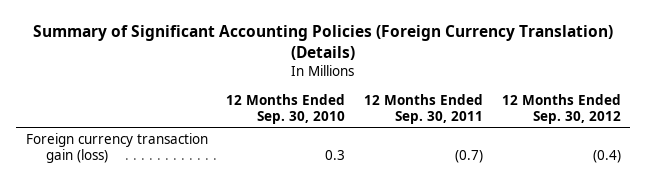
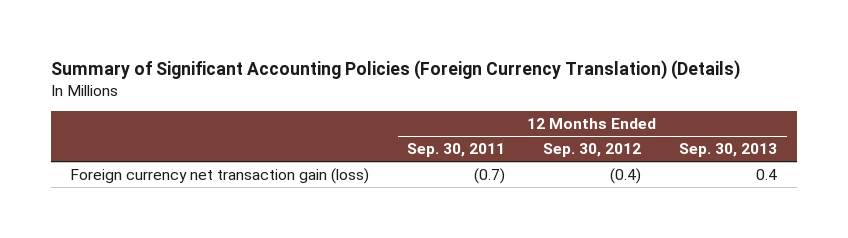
[226,93,346,125] 12 Months Ended Sep. 30, 2010 -> none
none -> [679,143,778,158] Sep. 30, 2013
[25,132,208,164] Foreign currency transaction gain (loss) -> [70,167,370,184] Foreign currency net transaction gain (loss)

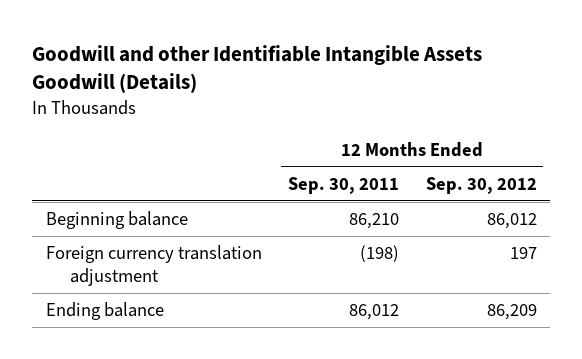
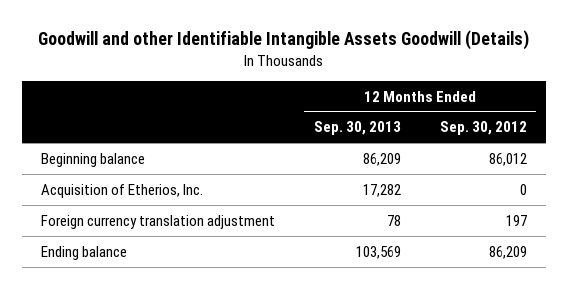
[288,176,400,194] Sep. 30, 2011 -> none
none -> [314,121,402,136] Sep. 30, 2013
none -> [41,183,204,198] Acquisition of Etherios, Inc.

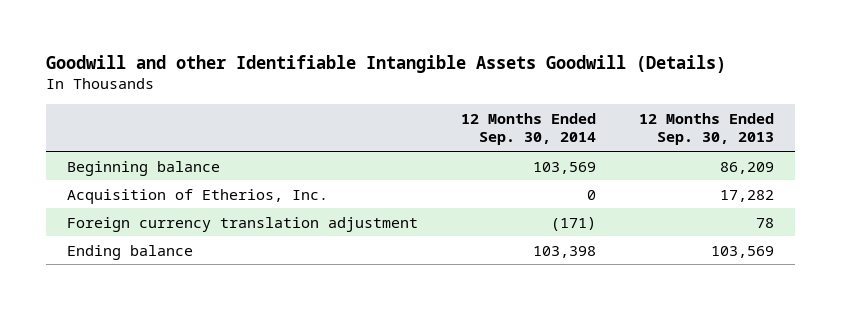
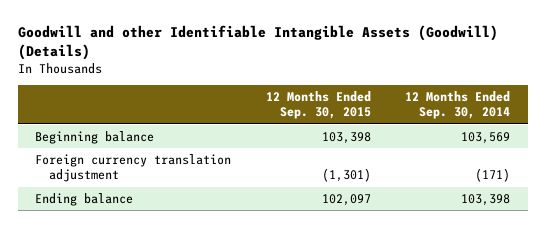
[46,55,727,74] Goodwill and other Identifiable Intangible Assets Goodwill (Details) -> [18,25,499,61] Goodwill and other Identifiable Intangible Assets (Goodwill) (Details)
[638,112,774,146] 12 Months Ended Sep. 30, 2013 -> none
none -> [265,90,371,120] 12 Months Ended Sep. 30, 2015
[67,188,329,204] Acquisition of Etherios, Inc. -> none

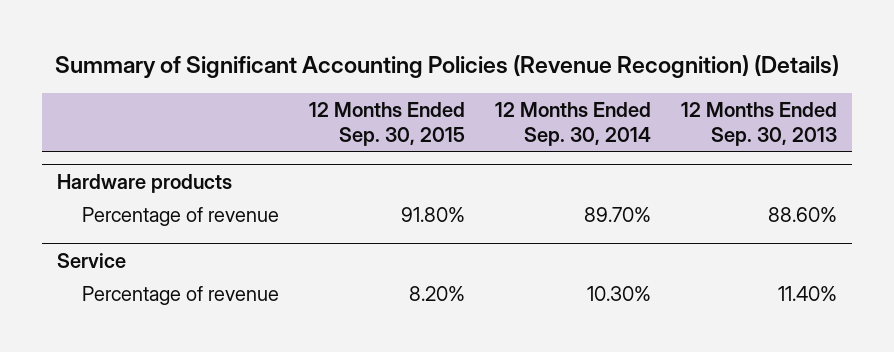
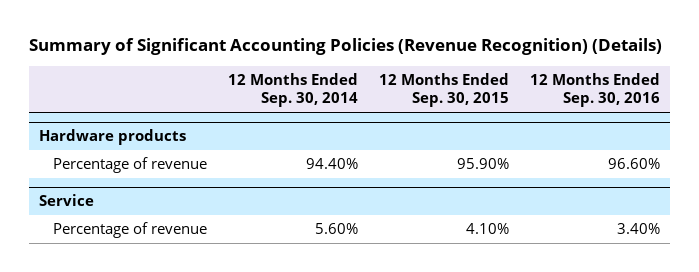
[680,101,837,147] 12 Months Ended Sep. 30, 2013 -> none
none -> [529,73,660,108] 12 Months Ended Sep. 30, 2016
[400,206,465,222] 91.80% -> [456,158,509,170] 95.90%
[583,206,651,222] 89.70% -> [306,158,359,170] 94.40%
[408,285,465,301] 8.20% -> [465,223,509,235] 4.10%
[586,285,651,301] 10.30% -> [315,223,359,235] 5.60%

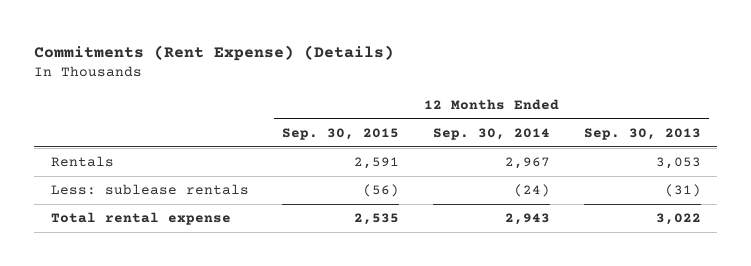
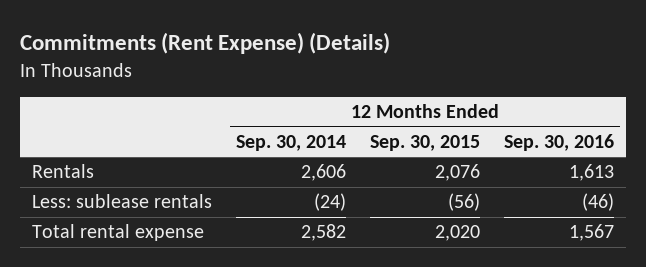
[583,127,701,140] Sep. 30, 2013 -> none
none -> [504,133,615,151] Sep. 30, 2016
[354,157,400,170] 2,591 -> [434,164,480,182] 2,076
[505,157,551,170] 2,967 -> [300,164,346,182] 2,606
[354,213,400,226] 2,535 -> [434,225,480,242] 2,020
[505,213,551,226] 2,943 -> [300,224,346,242] 2,582

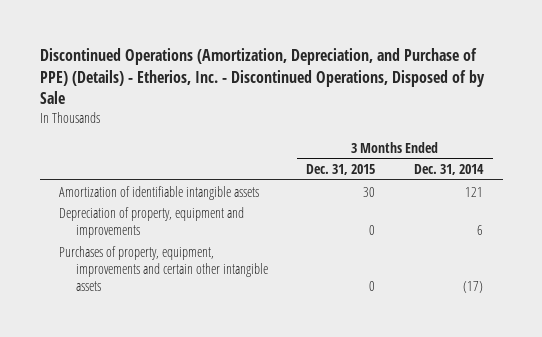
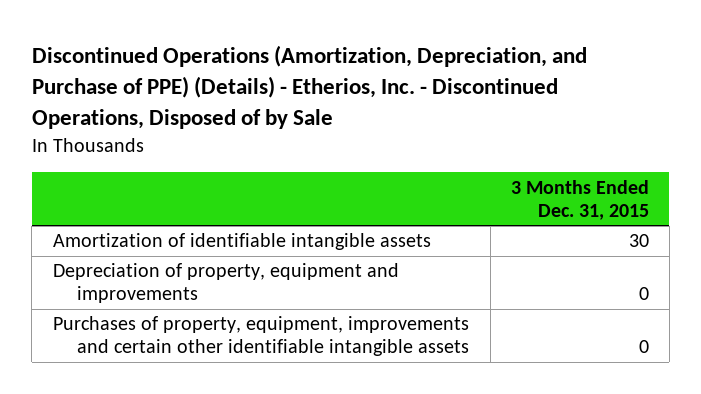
[414,163,485,175] Dec. 31, 2014 -> none
[59,245,268,292] Purchases of property, equipment, improvements and certain other intangible assets -> [52,316,470,357] Purchases of property, equipment, improvements and certain other identifiable intangible assets

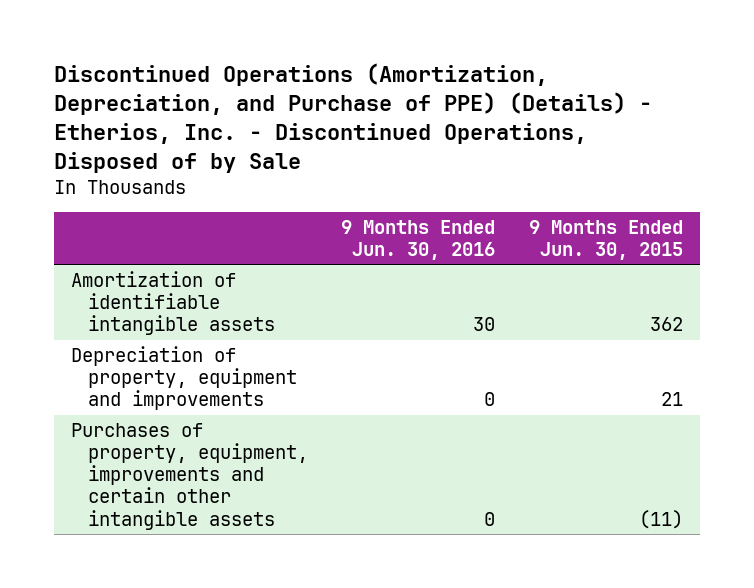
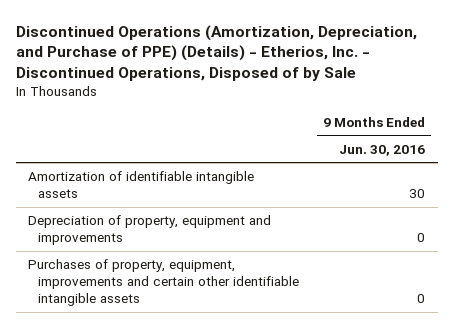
[529,219,684,261] 9 Months Ended Jun. 30, 2015 -> none
[70,422,308,530] Purchases of property, equipment, improvements and certain other intangible assets -> [28,258,300,307] Purchases of property, equipment, improvements and certain other identifiable intangible assets

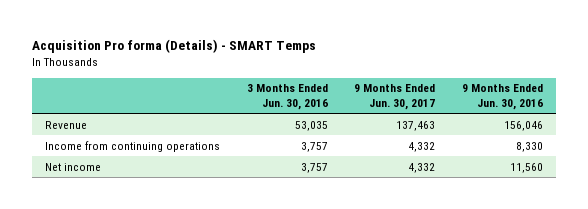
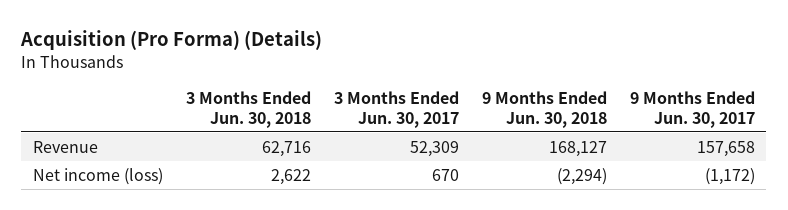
[31,39,316,54] Acquisition Pro forma (Details) - SMART Temps -> [20,30,323,51] Acquisition (Pro Forma) (Details)
[246,84,328,110] 3 Months Ended Jun. 30, 2016 -> none
[461,84,543,110] 9 Months Ended Jun. 30, 2016 -> none
none -> [185,90,311,128] 3 Months Ended Jun. 30, 2018
none -> [333,90,459,128] 3 Months Ended Jun. 30, 2017
none -> [481,90,607,128] 9 Months Ended Jun. 30, 2018
[45,140,221,152] Income from continuing operations -> none
[396,120,436,131] 137,463 -> [696,140,755,157] 157,658
[45,162,102,171] Net income -> [32,167,163,185] Net income (loss)
[408,162,436,173] 4,332 -> [704,167,755,185] (1,172)

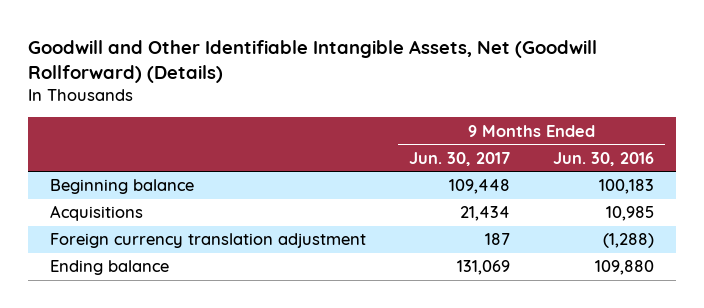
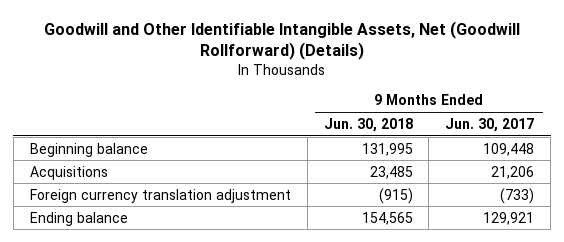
[553,151,655,166] Jun. 30, 2016 -> none
none -> [323,117,413,132] Jun. 30, 2018
[460,206,511,222] 21,434 -> [491,165,535,179] 21,206
[485,233,511,246] 187 -> [500,187,535,204] (733)
[457,260,511,276] 131,069 -> [483,211,535,225] 129,921

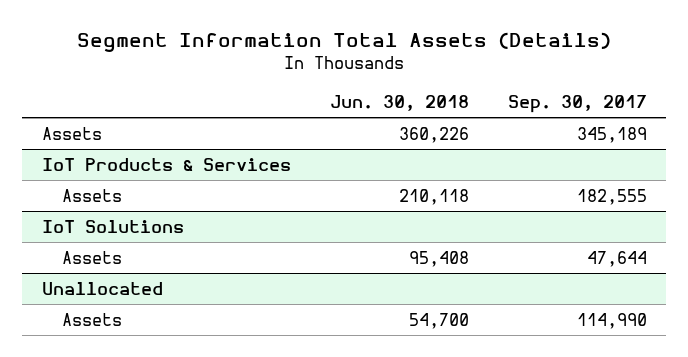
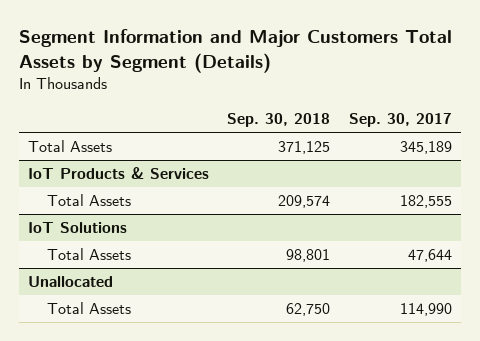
[77,32,612,53] Segment Information Total Assets (Details) -> [18,29,452,73] Segment Information and Major Customers Total Assets by Segment (Details)
[329,94,469,111] Jun. 30, 2018 -> none
none -> [227,113,331,128] Sep. 30, 2018
[41,126,102,140] Assets -> [27,140,112,153] Total Assets
[62,188,123,202] Assets -> [46,194,131,207] Total Assets
[62,250,123,264] Assets -> [46,248,131,261] Total Assets
[62,312,123,326] Assets -> [46,302,131,315] Total Assets

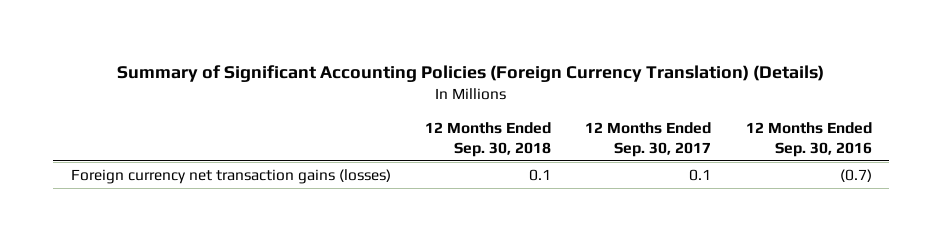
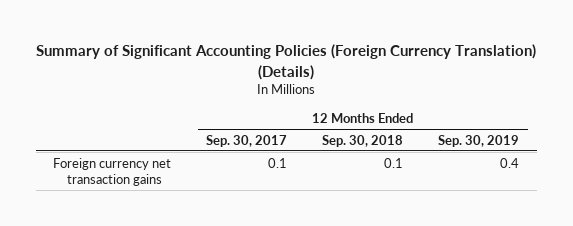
[745,121,872,157] 12 Months Ended Sep. 30, 2016 -> none
none -> [438,134,520,147] Sep. 30, 2019
[70,168,391,184] Foreign currency net transaction gains (losses) -> [53,157,172,186] Foreign currency net transaction gains

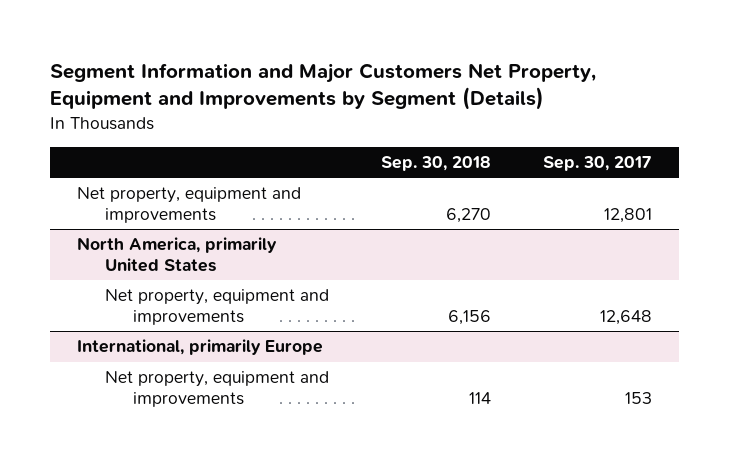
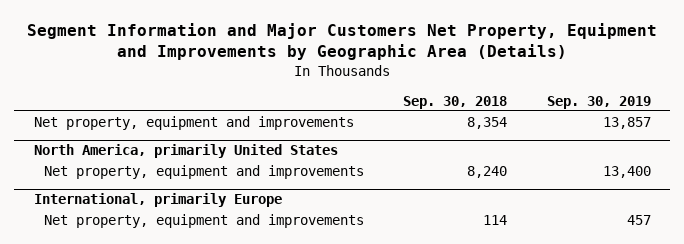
[50,62,597,111] Segment Information and Major Customers Net Property, Equipment and Improvements by Segment (Details) -> [27,22,658,61] Segment Information and Major Customers Net Property, Equipment and Improvements by Geographic Area (Details)
[543,156,653,172] Sep. 30, 2017 -> none
none -> [546,95,651,109] Sep. 30, 2019
[446,207,492,223] 6,270 -> [467,117,508,130] 8,354
[448,309,492,325] 6,156 -> [467,166,508,179] 8,240

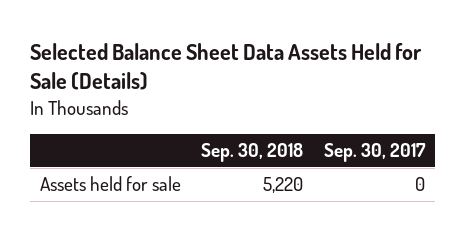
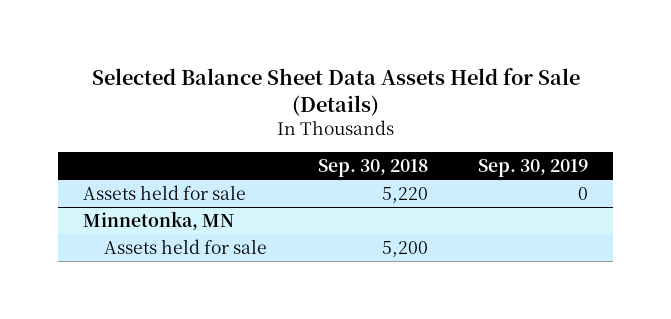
[323,143,426,163] Sep. 30, 2017 -> none
none -> [477,159,588,178] Sep. 30, 2019
none -> [83,210,235,230] Minnetonka, MN
none -> [104,238,268,254] Assets held for sale

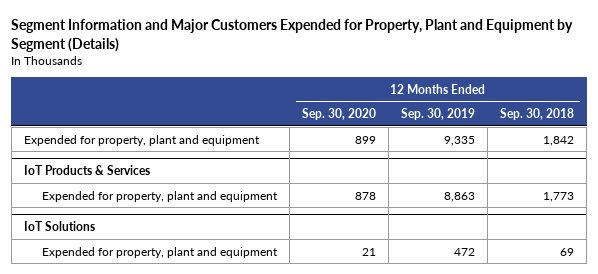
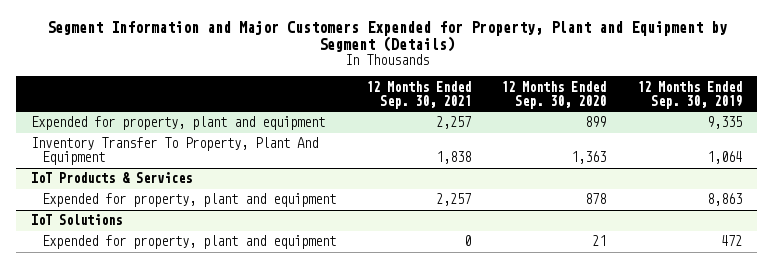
[500,108,575,121] Sep. 30, 2018 -> none
none -> [366,80,472,109] 12 Months Ended Sep. 30, 2021
none -> [31,137,319,166] Inventory Transfer To Property, Plant And Equipment

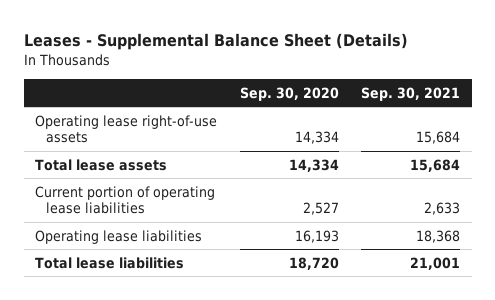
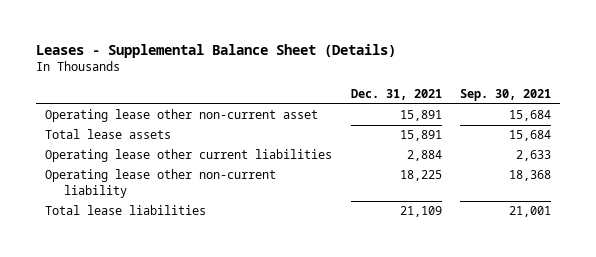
[239,86,339,101] Sep. 30, 2020 -> none
none -> [350,88,442,100] Dec. 31, 2021
[35,114,218,144] Operating lease right-of-use assets -> [45,109,319,123] Operating lease other non-current asset
[35,185,216,215] Current portion of operating lease liabilities -> [45,149,333,163] Operating lease other current liabilities
[35,229,203,244] Operating lease liabilities -> [45,169,277,199] Operating lease other non-current liability

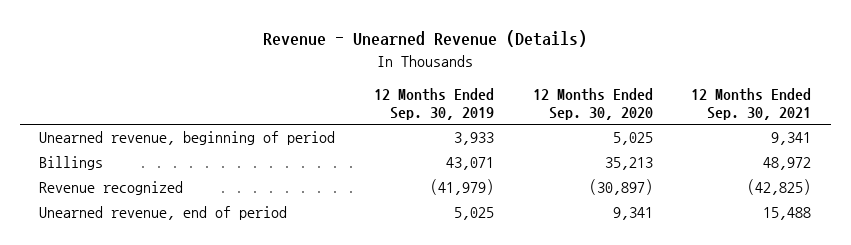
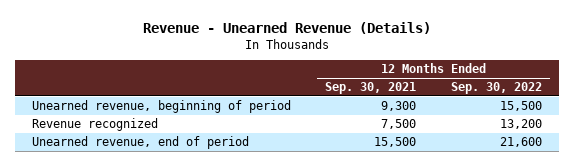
[373,87,494,120] 12 Months Ended Sep. 30, 2019 -> none
[532,87,653,120] 12 Months Ended Sep. 30, 2020 -> none
none -> [450,82,542,95] Sep. 30, 2022
[39,156,104,171] Billings -> none
[771,132,812,146] 9,341 -> [381,101,417,112] 9,300
[747,179,812,196] (42,825) -> [381,119,417,130] 7,500
[763,207,812,221] 15,488 -> [374,137,417,148] 15,500

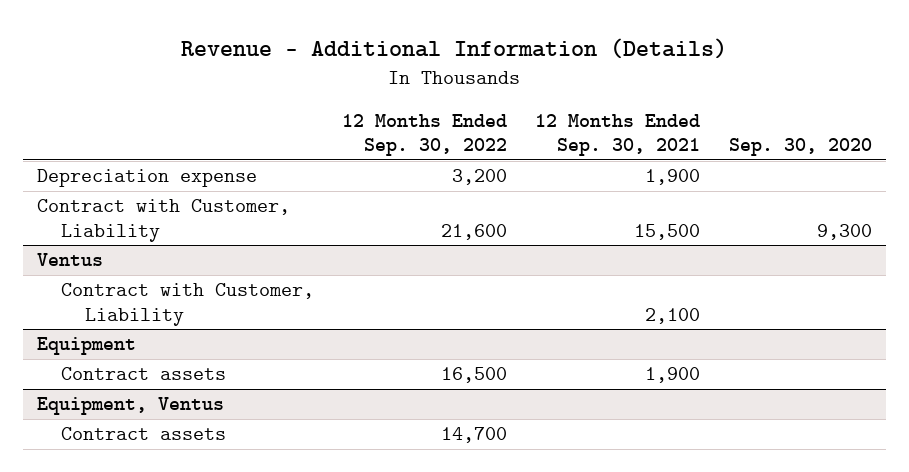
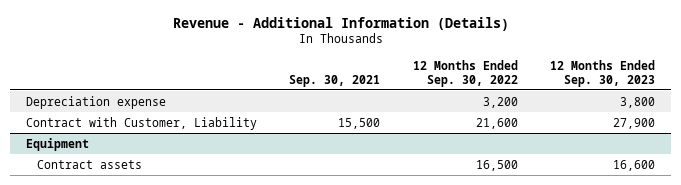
[535,113,701,157] 12 Months Ended Sep. 30, 2021 -> none
[728,138,872,157] Sep. 30, 2020 -> none
none -> [289,74,381,87] Sep. 30, 2021
none -> [549,59,655,87] 12 Months Ended Sep. 30, 2023
[36,253,103,267] Ventus -> none
[60,283,314,326] Contract with Customer, Liability -> none
[36,397,224,416] Equipment, Ventus -> none
[60,427,226,441] Contract assets -> none

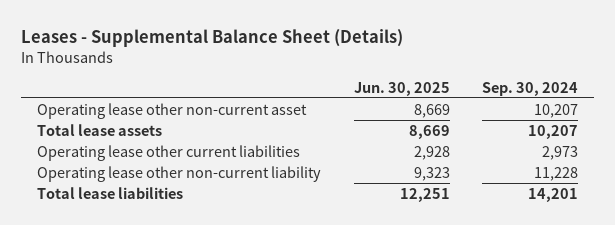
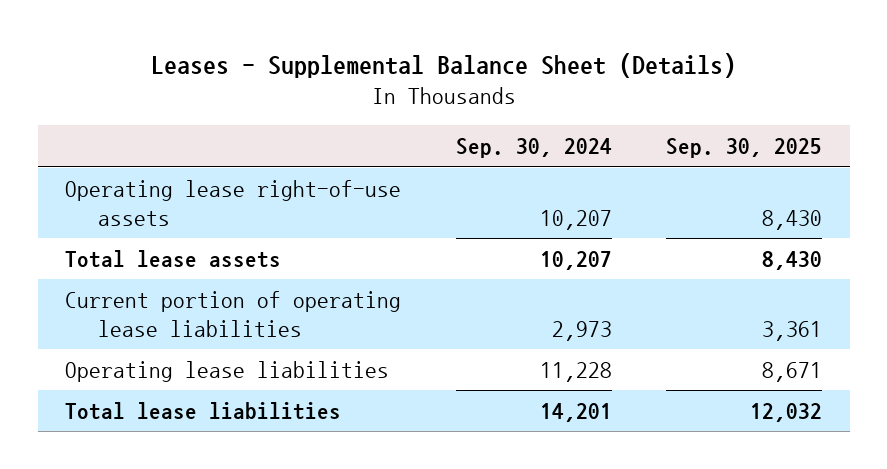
[353,81,450,96] Jun. 30, 2025 -> none
none -> [666,138,823,159] Sep. 30, 2025
[37,102,308,119] Operating lease other non-current asset -> [64,179,401,226] Operating lease right-of-use assets
[37,144,301,161] Operating lease other current liabilities -> [64,290,401,337] Current portion of operating lease liabilities
[37,165,322,182] Operating lease other non-current liability -> [64,360,389,382] Operating lease liabilities

